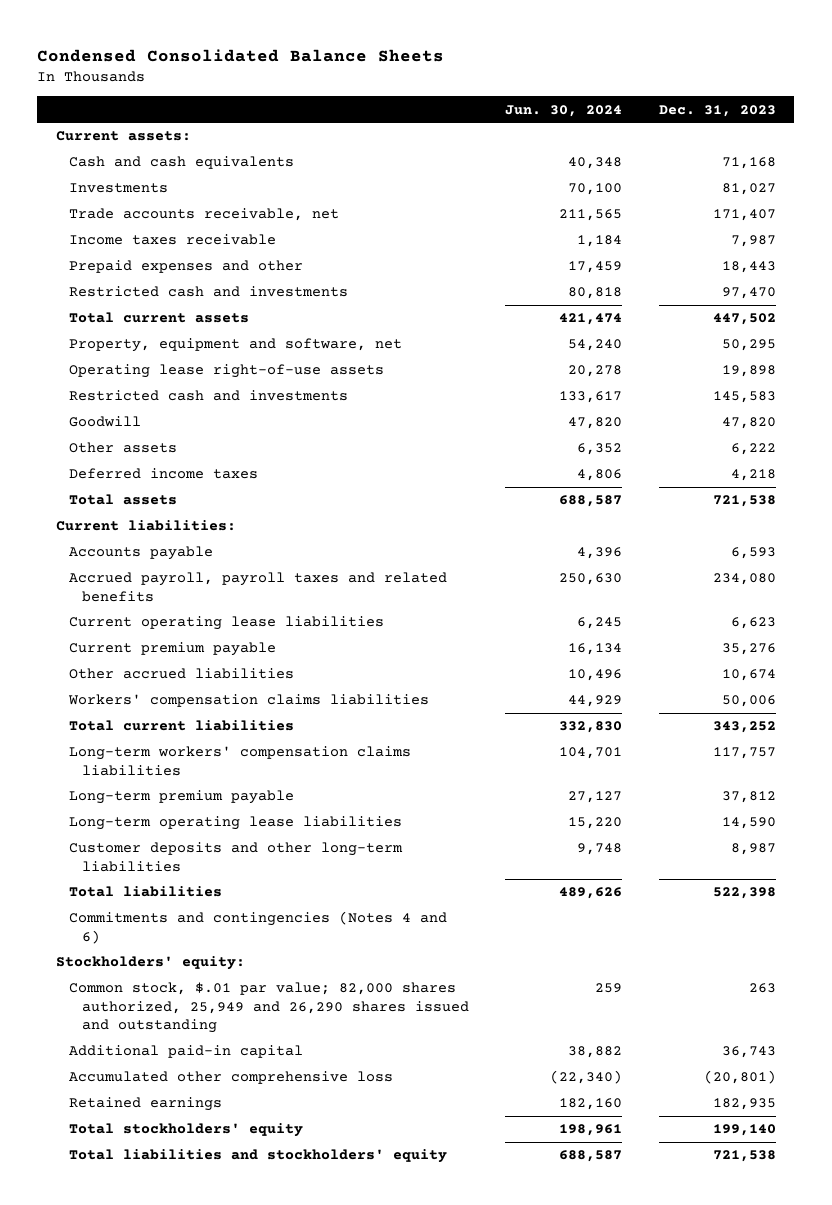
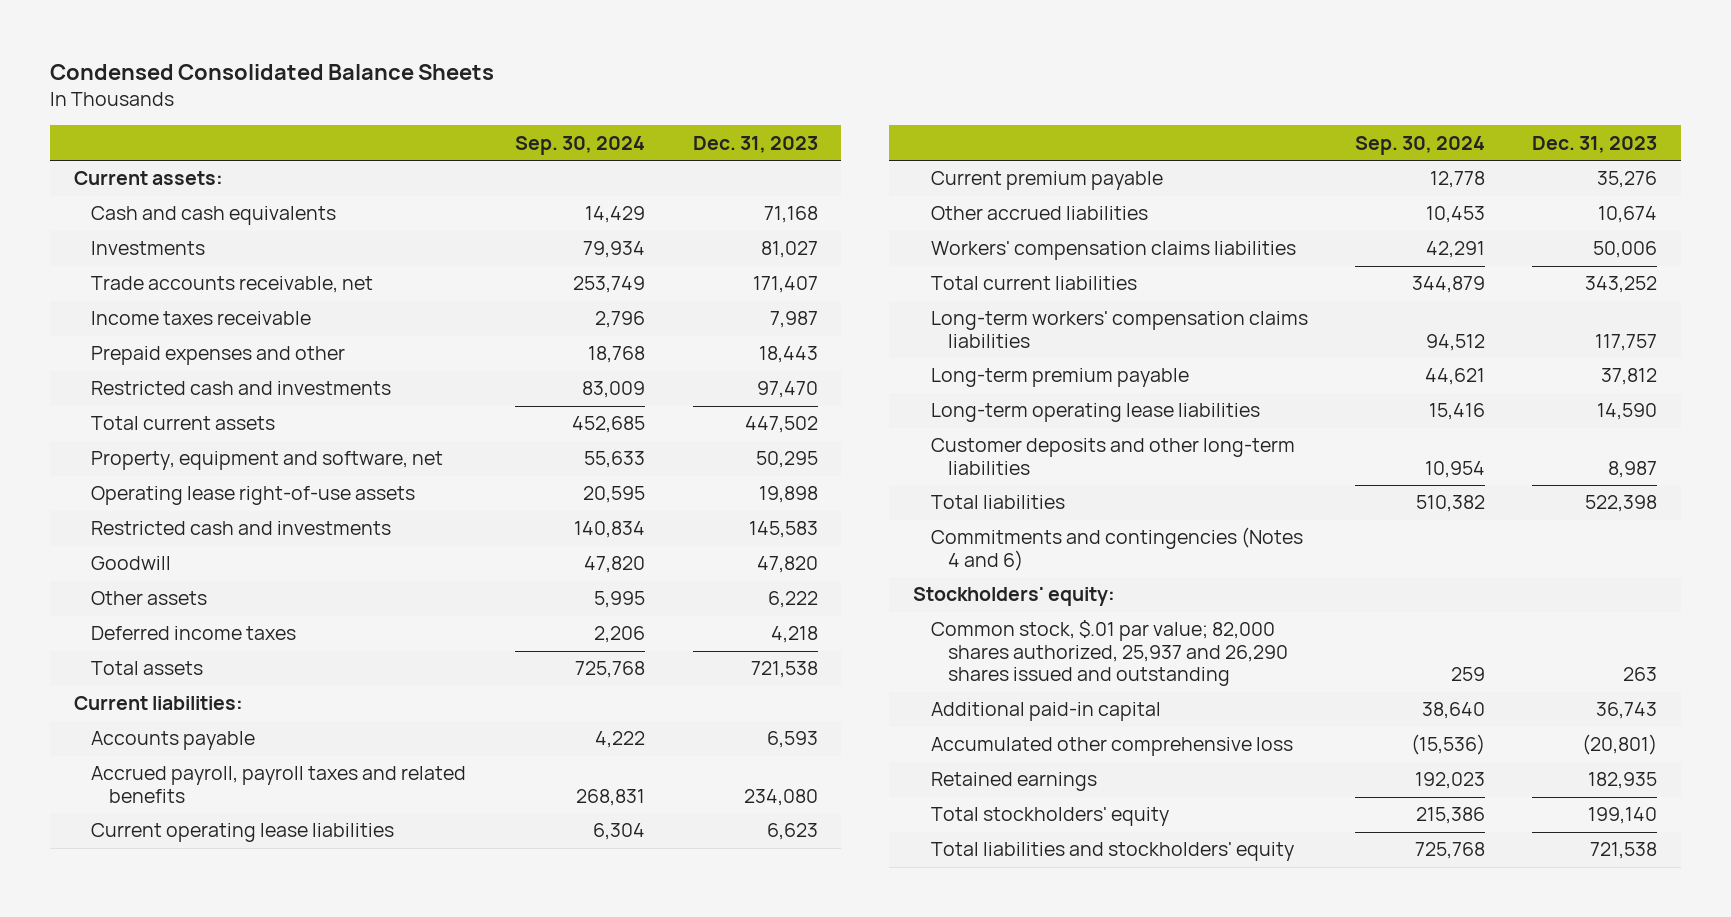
[505,104,623,117] Jun. 30, 2024 -> none
none -> [515,135,646,155] Sep. 30, 2024
[68,982,469,1034] Common stock, $.01 par value; 82,000 shares authorized, 25,949 and 26,290 shares issued and outstanding -> [930,620,1289,687] Common stock, $.01 par value; 82,000 shares authorized, 25,937 and 26,290 shares issued and outstanding

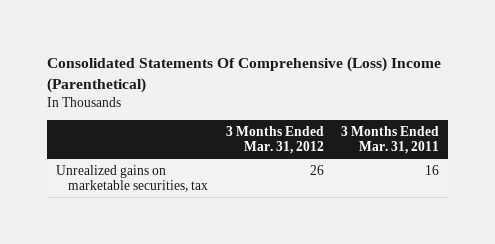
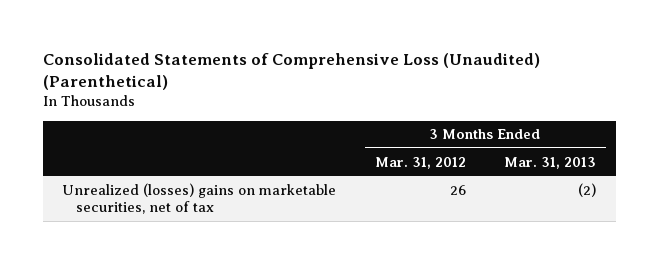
[46,56,441,93] Consolidated Statements Of Comprehensive (Loss) Income (Parenthetical) -> [42,52,540,91] Consolidated Statements of Comprehensive Loss (Unaudited) (Parenthetical)
[341,125,440,155] 3 Months Ended Mar. 31, 2011 -> none
none -> [504,156,597,169] Mar. 31, 2013
[55,164,208,193] Unrealized gains on marketable securities, tax -> [62,182,337,215] Unrealized (losses) gains on marketable securities, net of tax

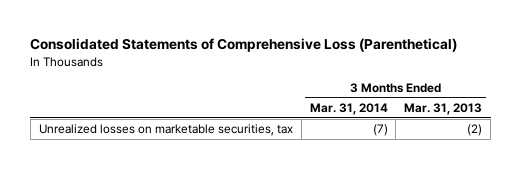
[42,52,540,91] Consolidated Statements of Comprehensive Loss (Unaudited) (Parenthetical) -> [30,38,458,53] Consolidated Statements of Comprehensive Loss (Parenthetical)
[374,156,466,169] Mar. 31, 2012 -> none
none -> [309,103,388,116] Mar. 31, 2014
[62,182,337,215] Unrealized (losses) gains on marketable securities, net of tax -> [38,124,293,137] Unrealized losses on marketable securities, tax

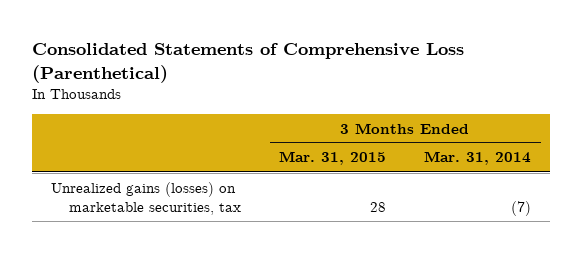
[404,103,483,116] Mar. 31, 2013 -> none
none -> [279,151,387,166] Mar. 31, 2015
[38,124,293,137] Unrealized losses on marketable securities, tax -> [50,181,242,215] Unrealized gains (losses) on marketable securities, tax

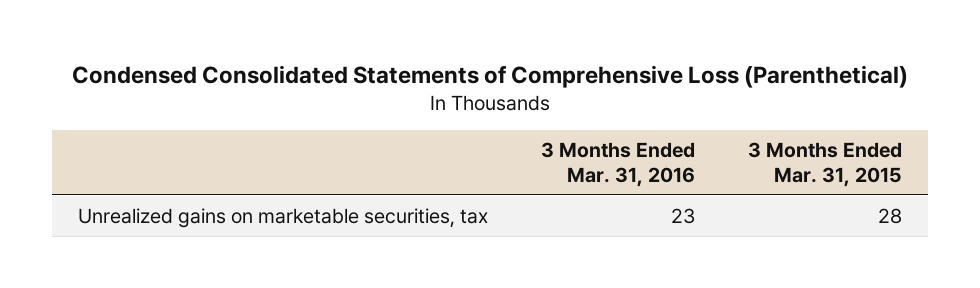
[31,43,464,83] Consolidated Statements of Comprehensive Loss (Parenthetical) -> [71,64,908,88] Condensed Consolidated Statements of Comprehensive Loss (Parenthetical)
[424,151,532,166] Mar. 31, 2014 -> none
none -> [540,142,695,187] 3 Months Ended Mar. 31, 2016
[50,181,242,215] Unrealized gains (losses) on marketable securities, tax -> [78,208,489,229] Unrealized gains on marketable securities, tax

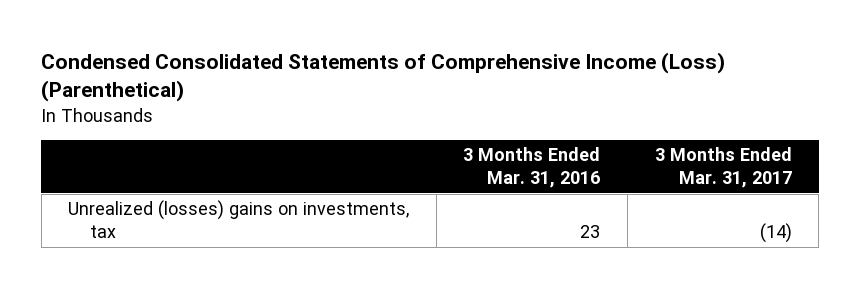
[71,64,908,88] Condensed Consolidated Statements of Comprehensive Loss (Parenthetical) -> [41,52,726,103] Condensed Consolidated Statements of Comprehensive Income (Loss) (Parenthetical)
[747,142,902,187] 3 Months Ended Mar. 31, 2015 -> none
none -> [654,147,792,189] 3 Months Ended Mar. 31, 2017
[78,208,489,229] Unrealized gains on marketable securities, tax -> [68,200,410,239] Unrealized (losses) gains on investments, tax

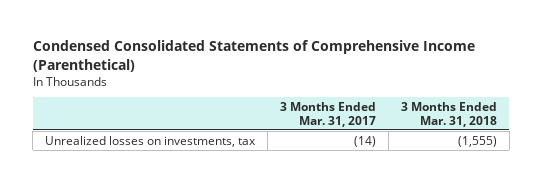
[41,52,726,103] Condensed Consolidated Statements of Comprehensive Income (Loss) (Parenthetical) -> [32,40,475,72] Condensed Consolidated Statements of Comprehensive Income (Parenthetical)
[463,147,601,189] 3 Months Ended Mar. 31, 2016 -> none
none -> [401,102,498,127] 3 Months Ended Mar. 31, 2018
[68,200,410,239] Unrealized (losses) gains on investments, tax -> [45,135,257,147] Unrealized losses on investments, tax

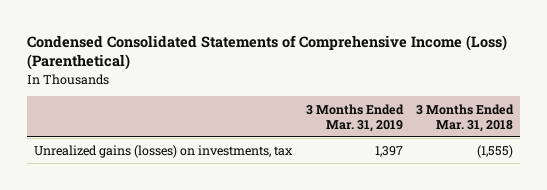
[32,40,475,72] Condensed Consolidated Statements of Comprehensive Income (Parenthetical) -> [26,34,507,71] Condensed Consolidated Statements of Comprehensive Income (Loss) (Parenthetical)
[280,102,377,127] 3 Months Ended Mar. 31, 2017 -> none
none -> [305,103,404,132] 3 Months Ended Mar. 31, 2019
[45,135,257,147] Unrealized losses on investments, tax -> [33,145,293,159] Unrealized gains (losses) on investments, tax

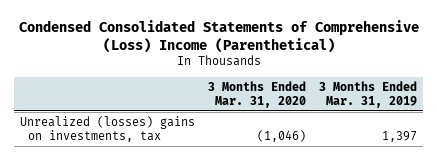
[26,34,507,71] Condensed Consolidated Statements of Comprehensive Income (Loss) (Parenthetical) -> [18,19,419,53] Condensed Consolidated Statements of Comprehensive (Loss) Income (Parenthetical)
[416,103,515,132] 3 Months Ended Mar. 31, 2018 -> none
none -> [208,81,307,108] 3 Months Ended Mar. 31, 2020
[33,145,293,159] Unrealized gains (losses) on investments, tax -> [20,116,196,142] Unrealized (losses) gains on investments, tax

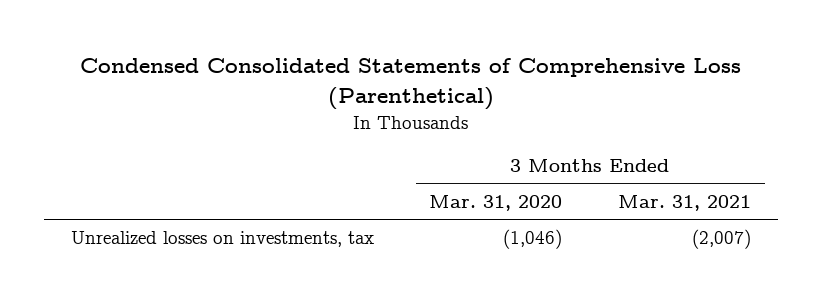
[18,19,419,53] Condensed Consolidated Statements of Comprehensive (Loss) Income (Parenthetical) -> [79,58,741,111] Condensed Consolidated Statements of Comprehensive Loss (Parenthetical)
[318,81,417,108] 3 Months Ended Mar. 31, 2019 -> none
none -> [617,194,751,211] Mar. 31, 2021
[20,116,196,142] Unrealized (losses) gains on investments, tax -> [71,231,375,248] Unrealized losses on investments, tax

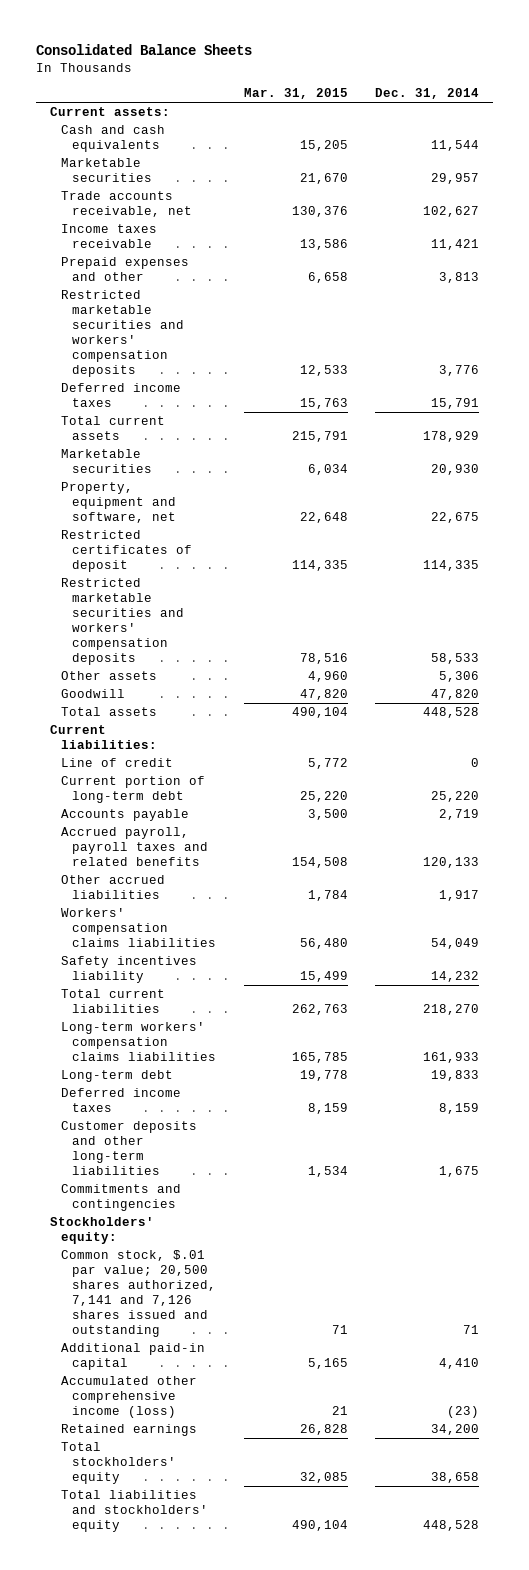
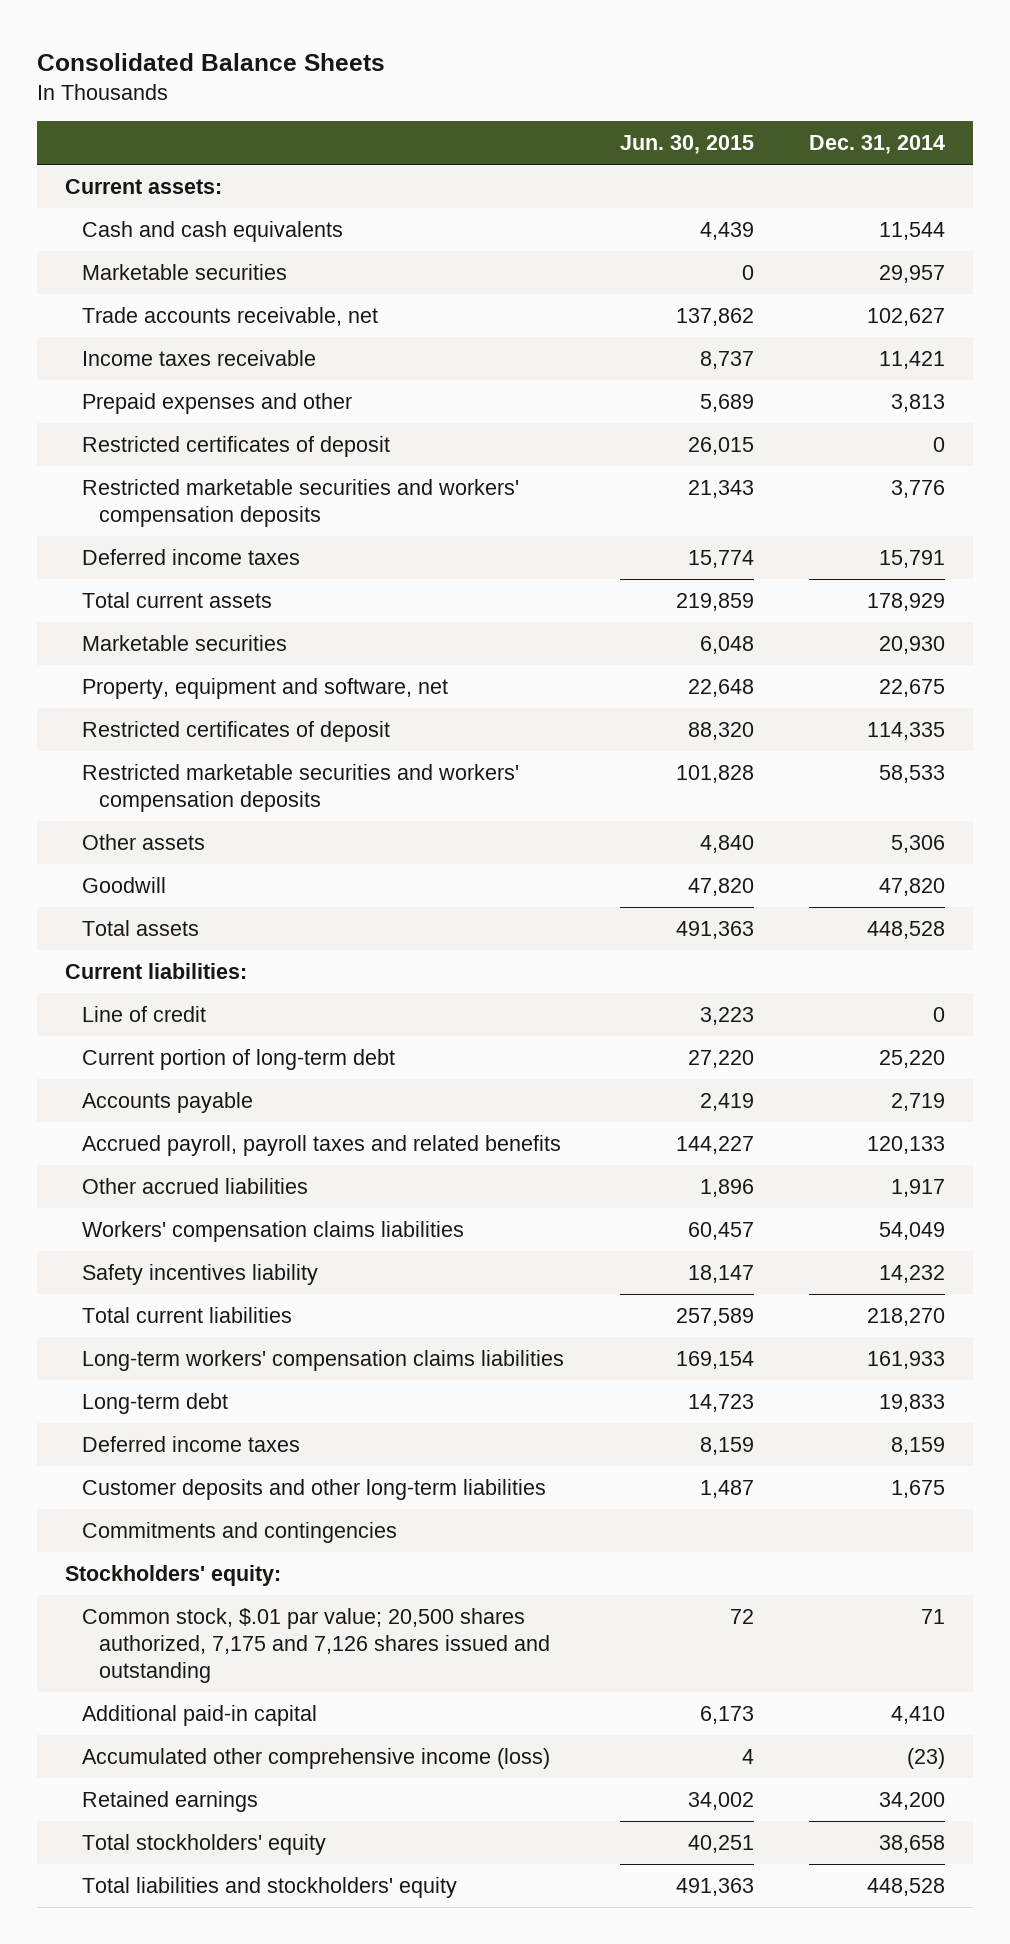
[243,88,348,100] Mar. 31, 2015 -> none
none -> [619,135,754,155] Jun. 30, 2015
none -> [82,435,391,457] Restricted certificates of deposit
[60,1250,217,1337] Common stock, $.01 par value; 20,500 shares authorized, 7,141 and 7,126 shares issued and outstanding -> [82,1607,551,1684] Common stock, $.01 par value; 20,500 shares authorized, 7,175 and 7,126 shares issued and outstanding

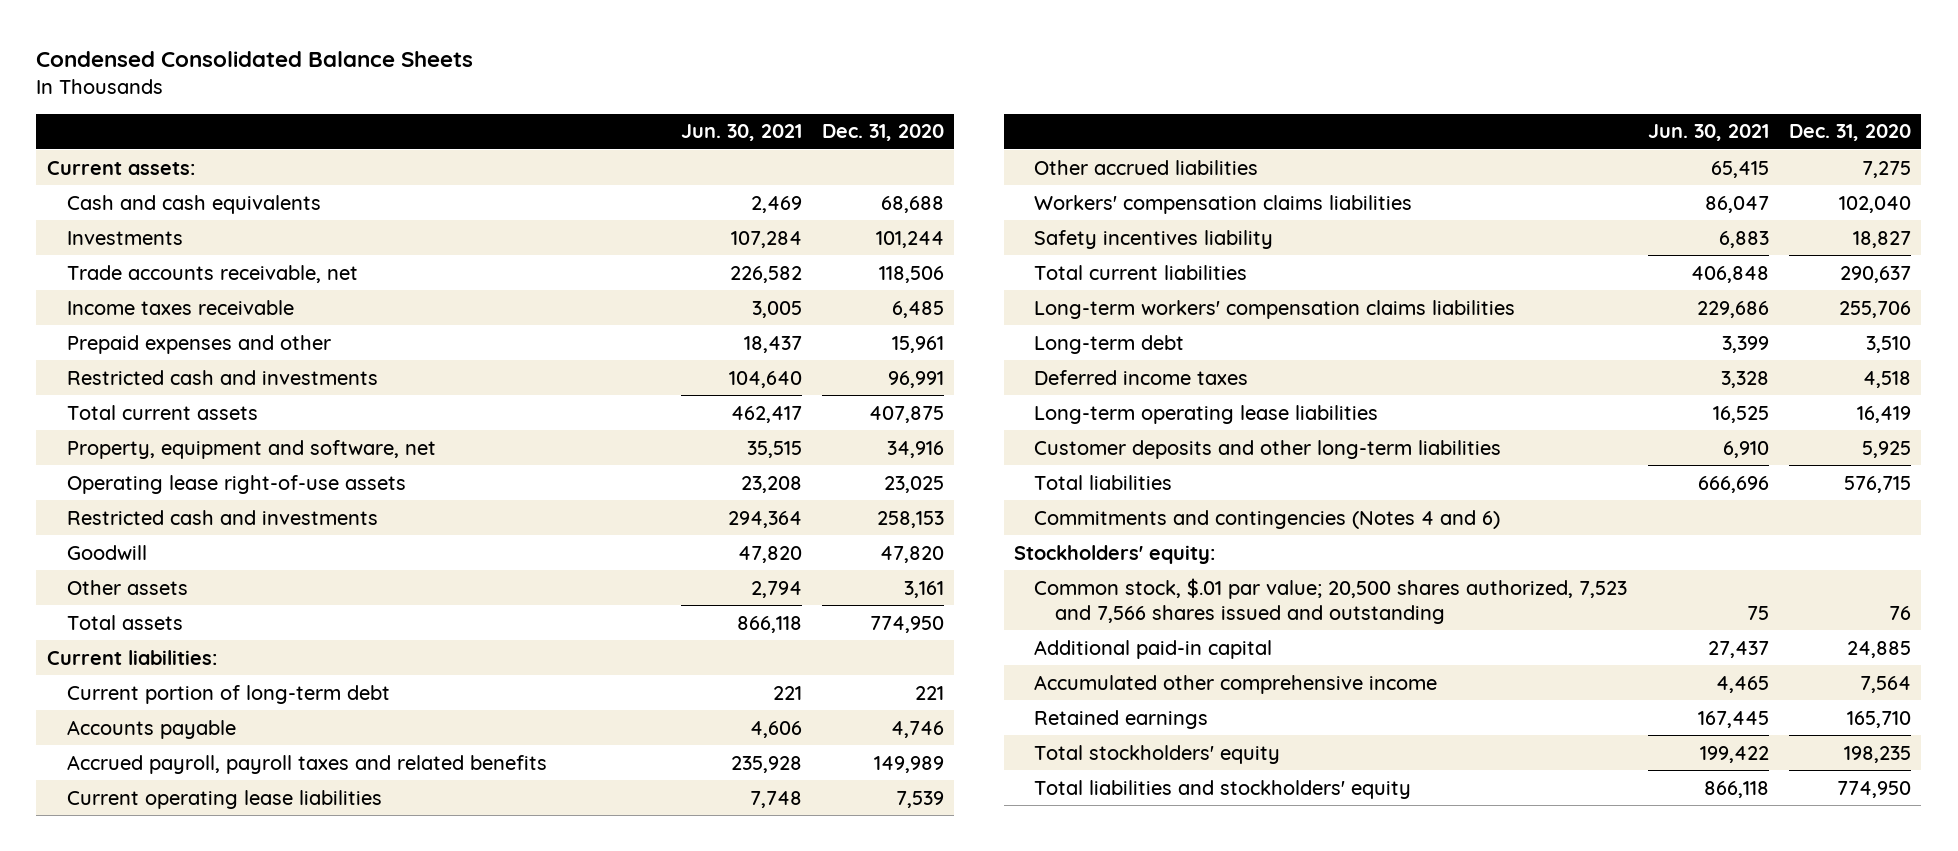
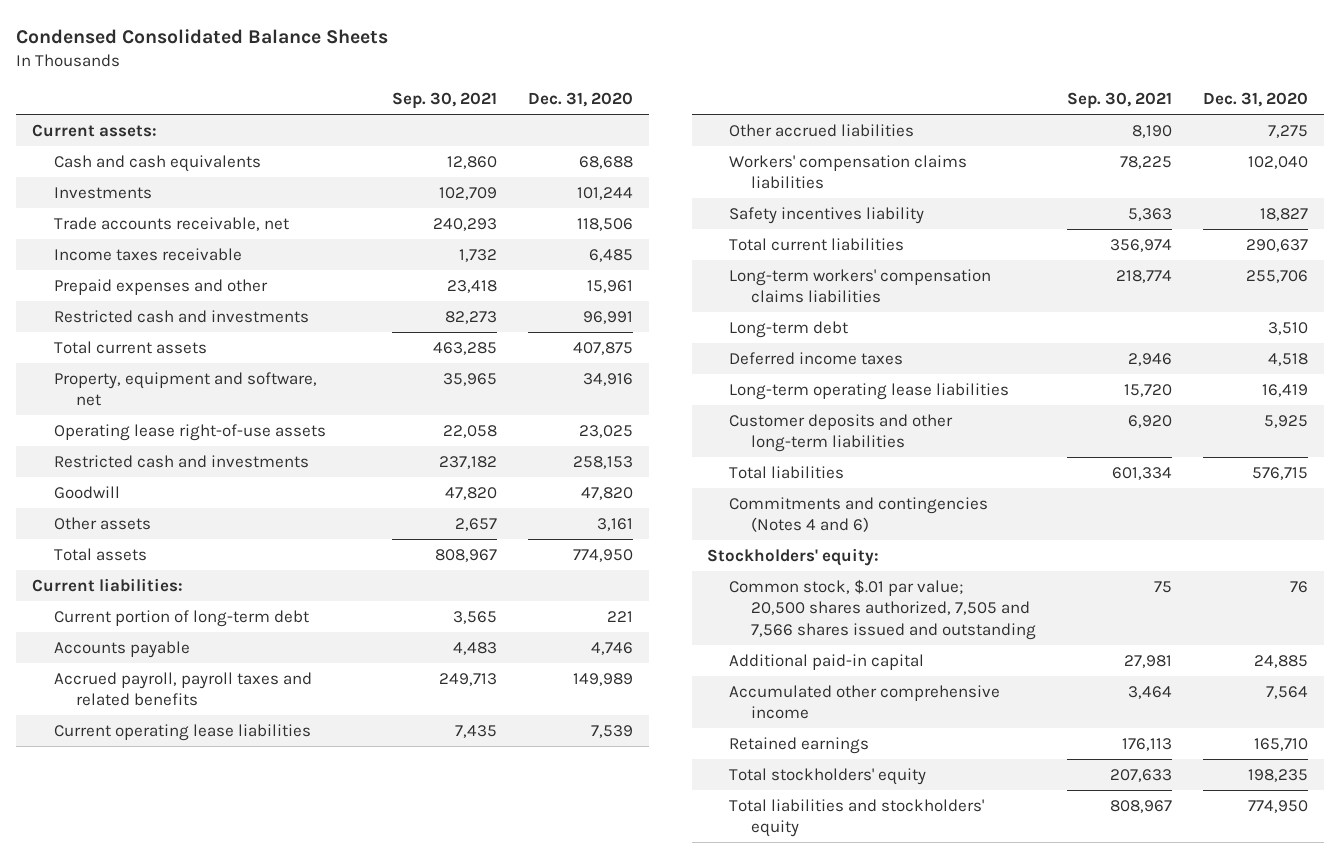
[680,124,802,142] Jun. 30, 2021 -> none
none -> [391,92,497,110] Sep. 30, 2021
[1034,577,1628,624] Common stock, $.01 par value; 20,500 shares authorized, 7,523 and 7,566 shares issued and outstanding -> [728,578,1036,640] Common stock, $.01 par value; 20,500 shares authorized, 7,505 and 7,566 shares issued and outstanding

